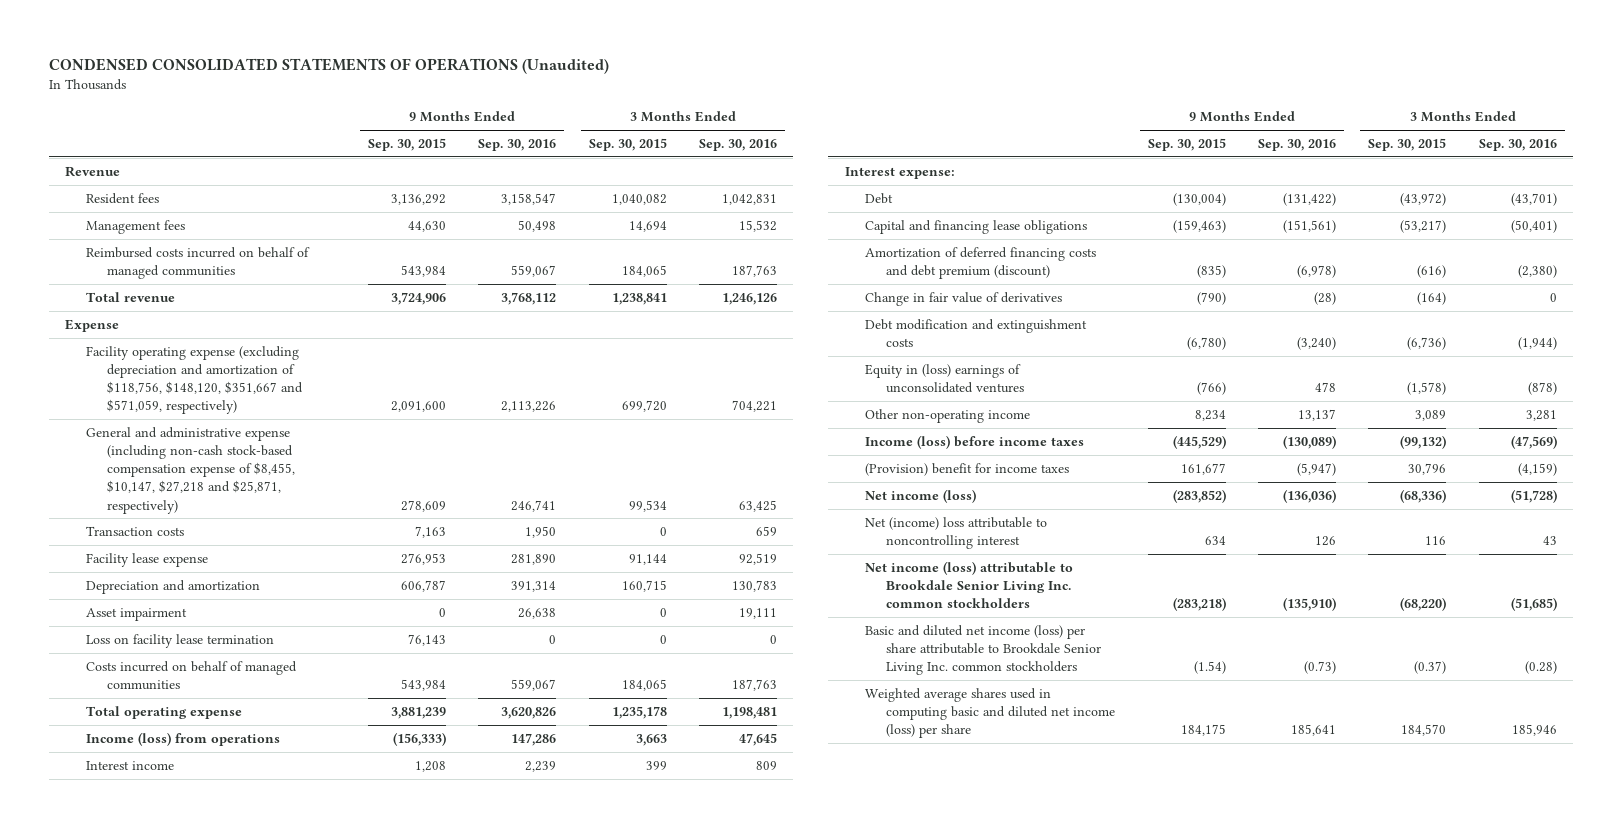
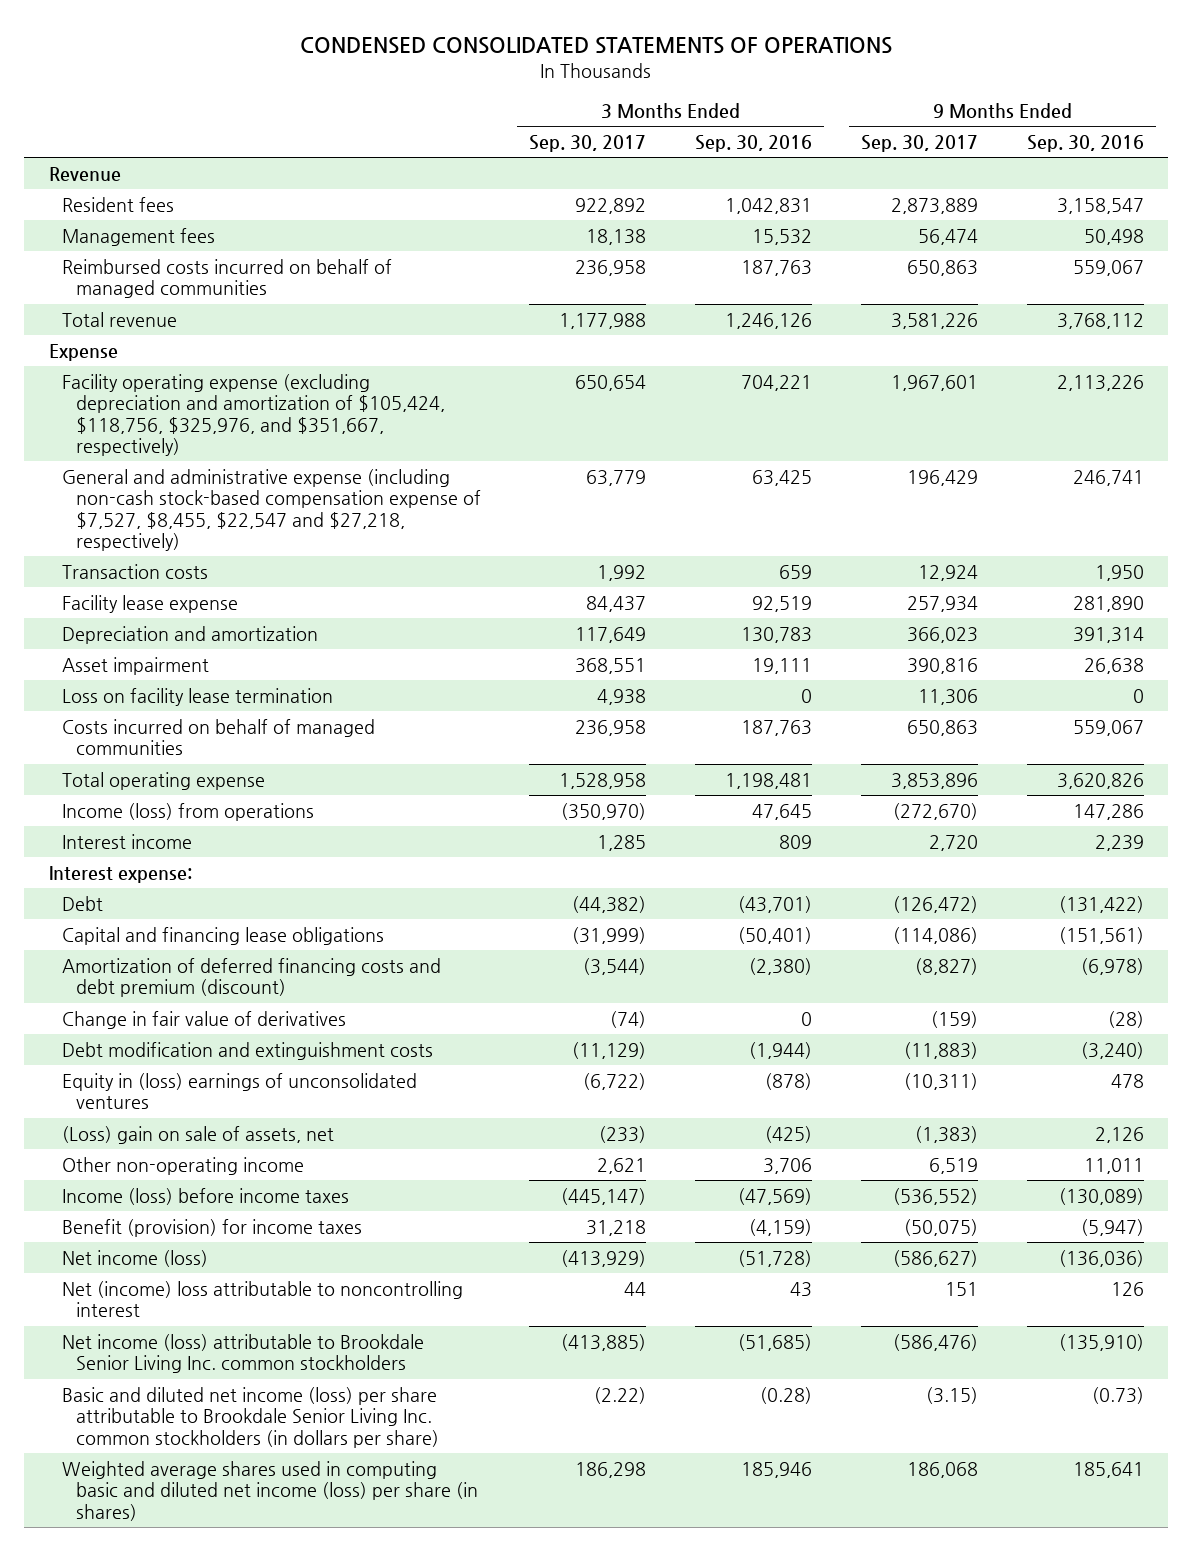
[48,58,609,75] CONDENSED CONSOLIDATED STATEMENTS OF OPERATIONS (Unaudited) -> [300,37,893,55] CONDENSED CONSOLIDATED STATEMENTS OF OPERATIONS
[367,138,446,152] Sep. 30, 2015 -> none
[588,138,667,152] Sep. 30, 2015 -> none
none -> [529,135,647,153] Sep. 30, 2017
none -> [861,135,979,153] Sep. 30, 2017
[85,345,303,415] Facility operating expense (excluding depreciation and amortization of $118,756, $148,120, $351,667 and $571,059, respectively) -> [62,373,445,456] Facility operating expense (excluding depreciation and amortization of $105,424, $118,756, $325,976, and $351,667, respectively)
[85,426,295,514] General and administrative expense (including non-cash stock-based compensation expense of $8,455, $10,147, $27,218 and $25,871, respectively) -> [62,468,481,551] General and administrative expense (including non-cash stock-based compensation expense of $7,527, $8,455, $22,547 and $27,218, respectively)
none -> [62,1125,335,1144] (Loss) gain on sale of assets, net
[1298,408,1337,421] 13,137 -> [1083,1157,1144,1174] 11,011
[1525,409,1557,421] 3,281 -> [763,1157,813,1174] 3,706
[865,462,1070,476] (Provision) benefit for income taxes -> [62,1218,363,1237] Benefit (provision) for income taxes
[865,624,1102,676] Basic and diluted net income (loss) per share attributable to Brookdale Senior Living Inc. common stockholders -> [62,1386,439,1448] Basic and diluted net income (loss) per share attributable to Brookdale Senior Living Inc. common stockholders (in dollars per share)
[865,687,1116,739] Weighted average shares used in computing basic and diluted net income (loss) per share -> [62,1460,478,1521] Weighted average shares used in computing basic and diluted net income (loss) per share (in shares)

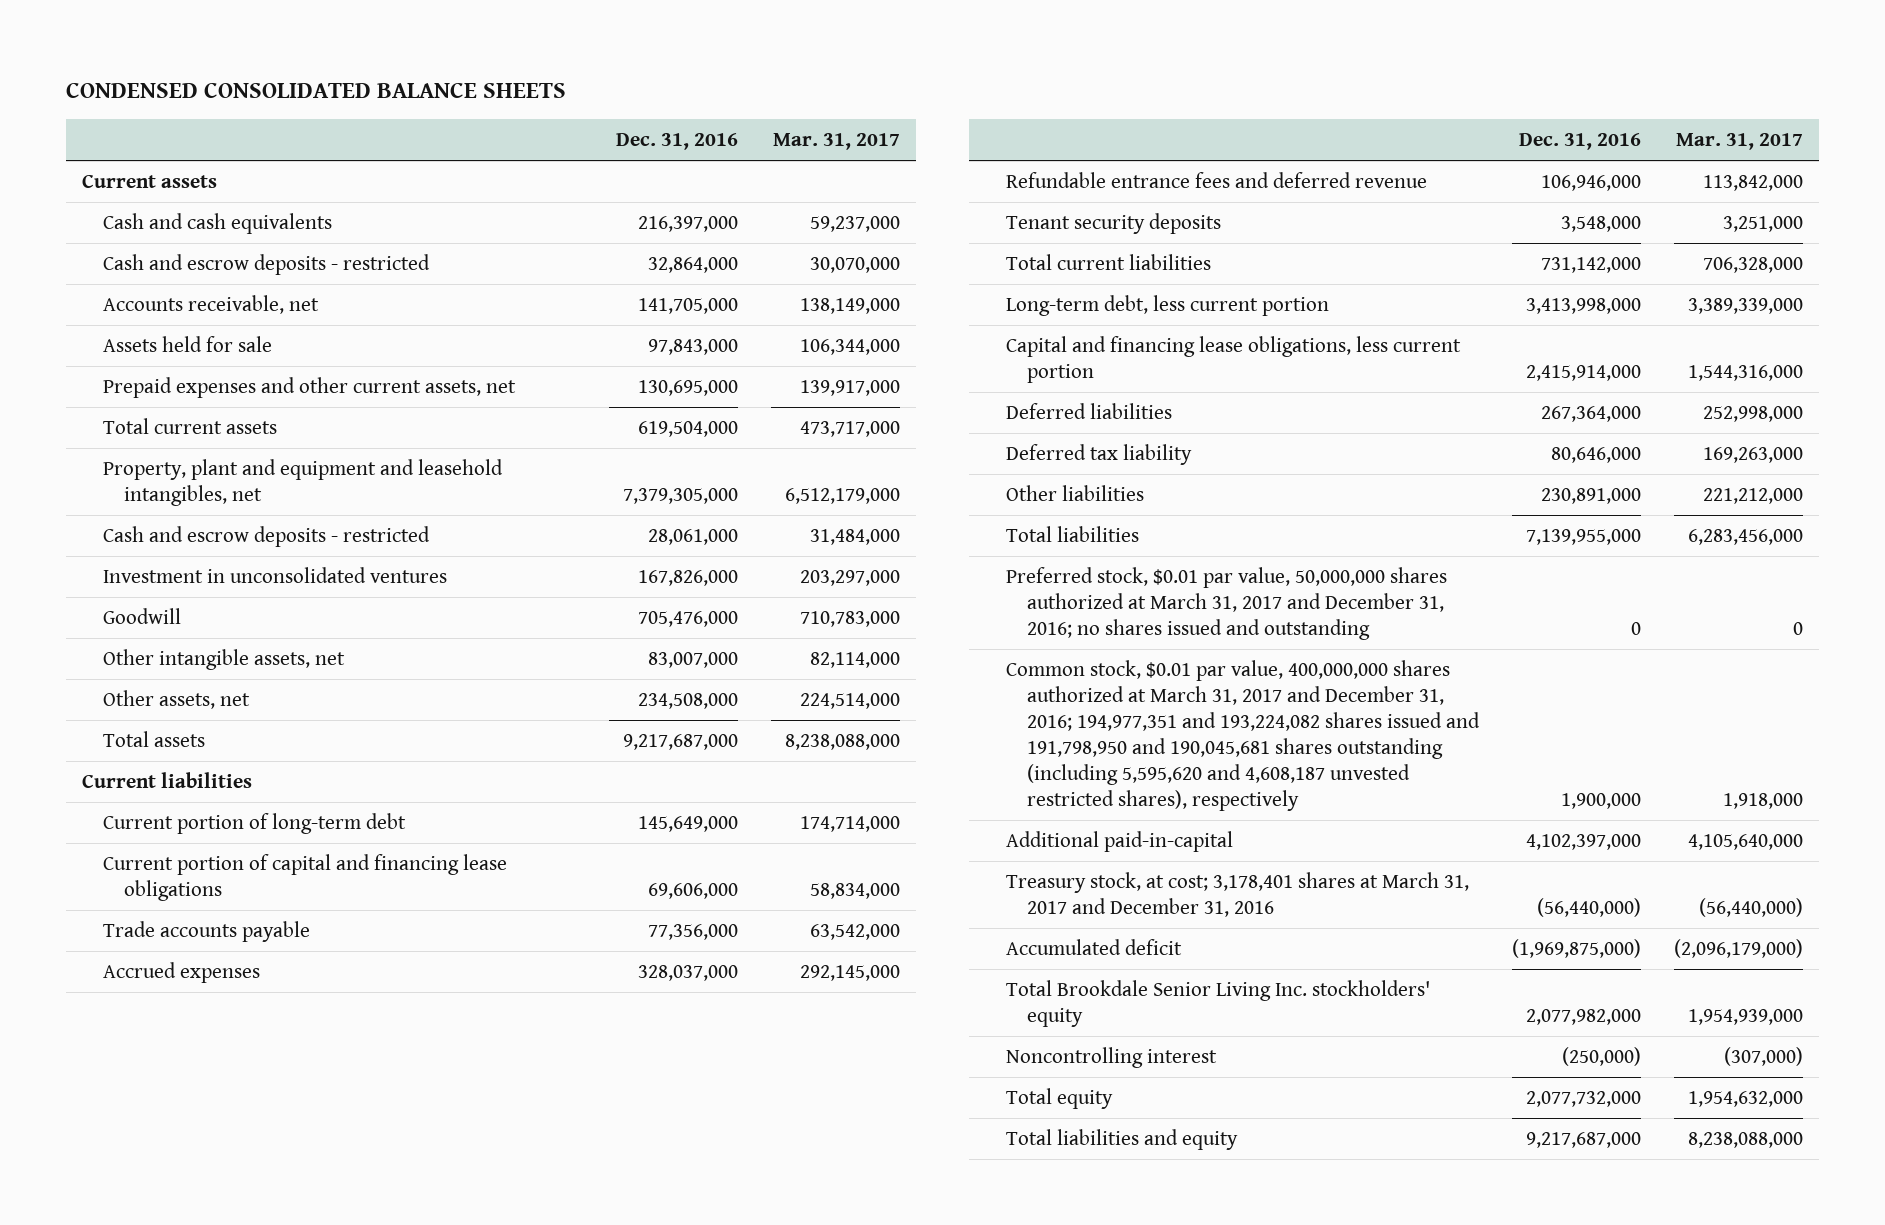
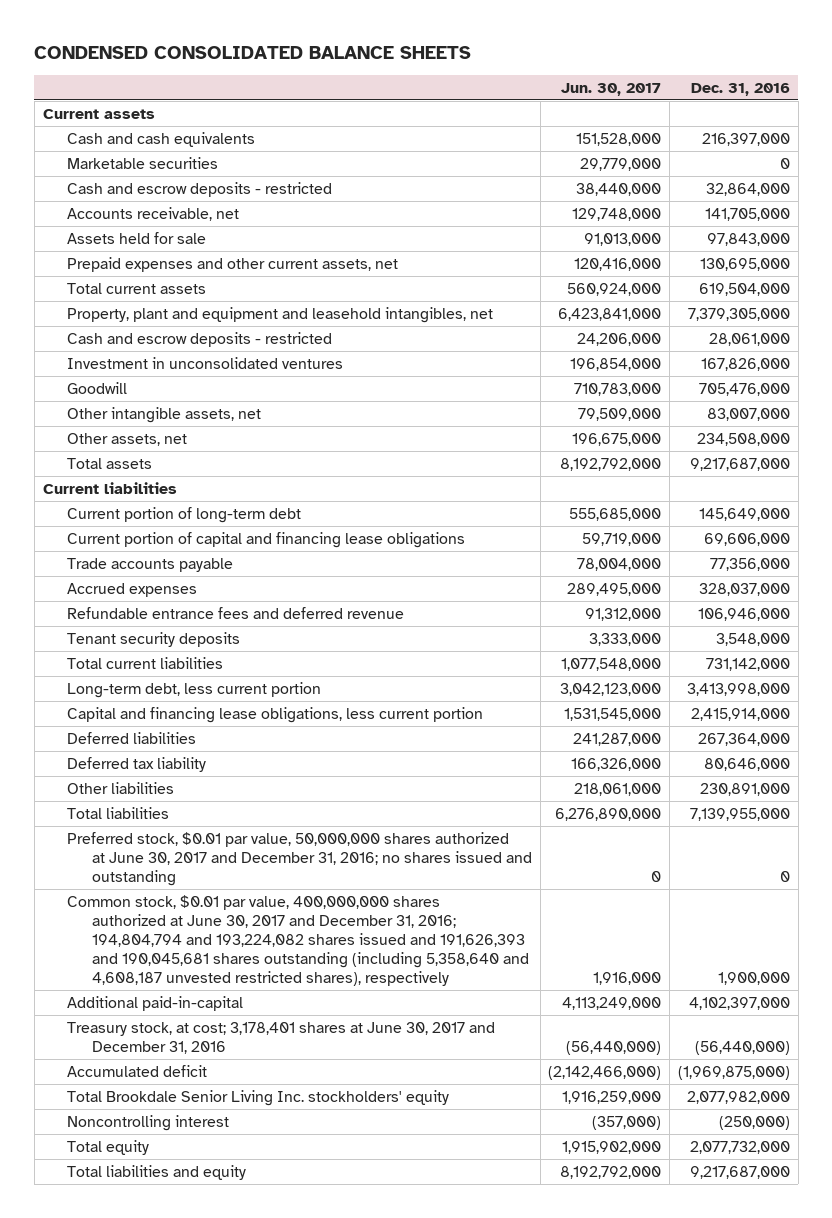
[772,133,900,151] Mar. 31, 2017 -> none
none -> [561,82,662,96] Jun. 30, 2017
none -> [67,156,219,169] Marketable securities
[1005,566,1447,640] Preferred stock, $0.01 par value, 50,000,000 shares authorized at March 31, 2017 and December 31, 2016; no shares issued and outstanding -> [67,831,532,886] Preferred stock, $0.01 par value, 50,000,000 shares authorized at June 30, 2017 and December 31, 2016; no shares issued and outstanding
[1005,659,1480,811] Common stock, $0.01 par value, 400,000,000 shares authorized at March 31, 2017 and December 31, 2016; 194,977,351 and 193,224,082 shares issued and 191,798,950 and 190,045,681 shares outstanding (including 5,595,620 and 4,608,187 unvested restricted shares), respectively -> [67,894,529,987] Common stock, $0.01 par value, 400,000,000 shares authorized at June 30, 2017 and December 31, 2016; 194,804,794 and 193,224,082 shares issued and 191,626,393 and 190,045,681 shares outstanding (including 5,358,640 and 4,608,187 unvested restricted shares), respectively
[1005,871,1469,917] Treasury stock, at cost; 3,178,401 shares at March 31, 2017 and December 31, 2016 -> [67,1021,496,1054] Treasury stock, at cost; 3,178,401 shares at June 30, 2017 and December 31, 2016

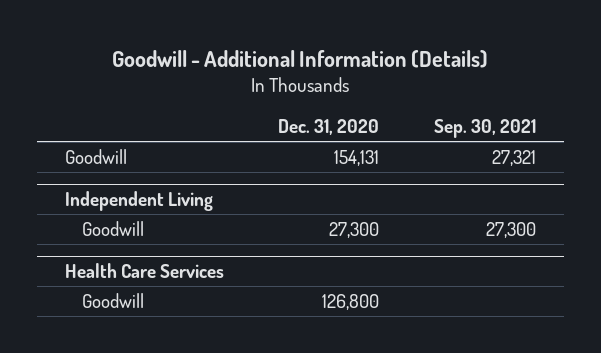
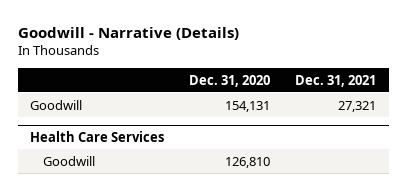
[112,49,489,68] Goodwill - Additional Information (Details) -> [17,26,239,40] Goodwill - Narrative (Details)
[434,119,537,139] Sep. 30, 2021 -> none
none -> [295,74,377,87] Dec. 31, 2021
[64,190,213,211] Independent Living -> none
[81,220,144,236] Goodwill -> none
[322,293,380,310] 126,800 -> [225,156,271,168] 126,810

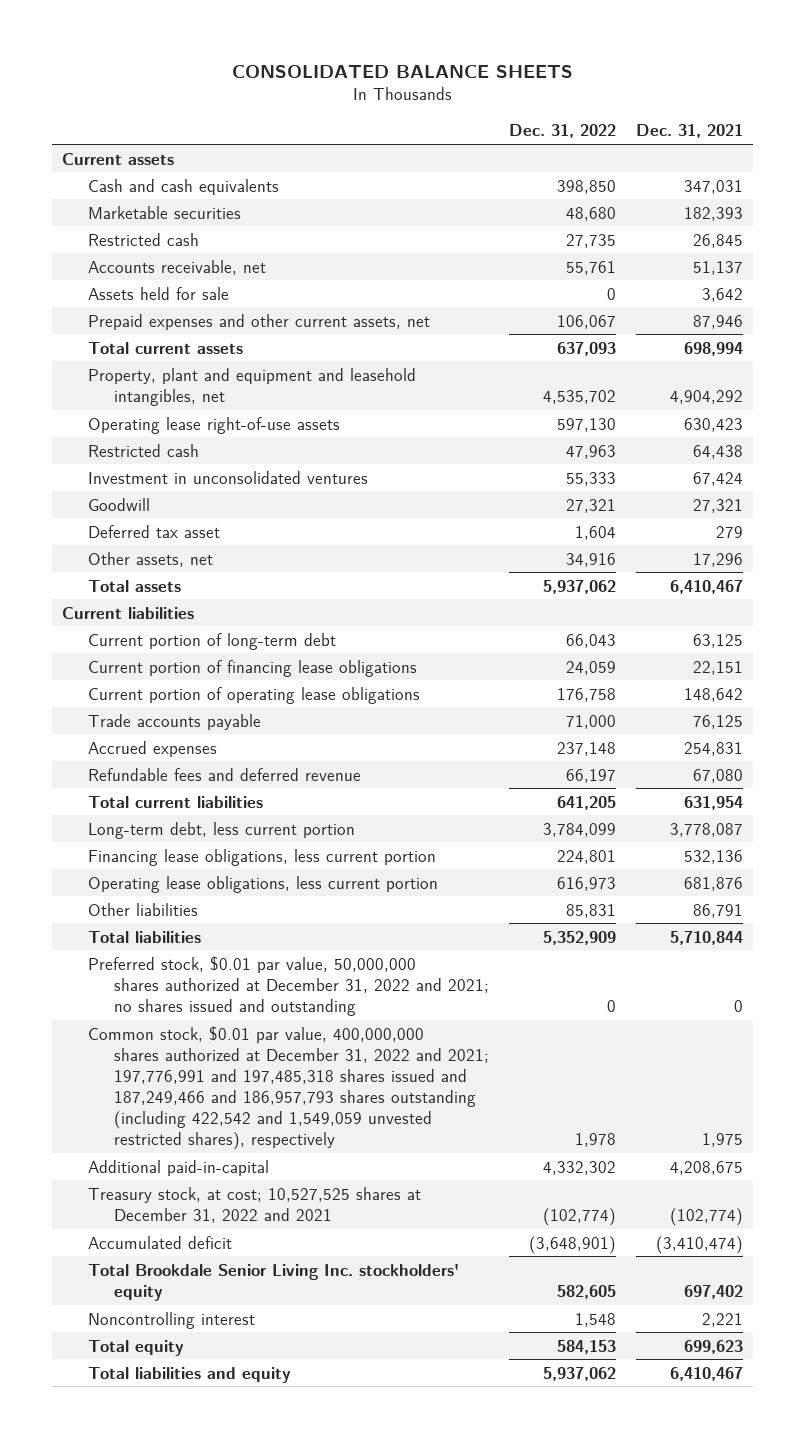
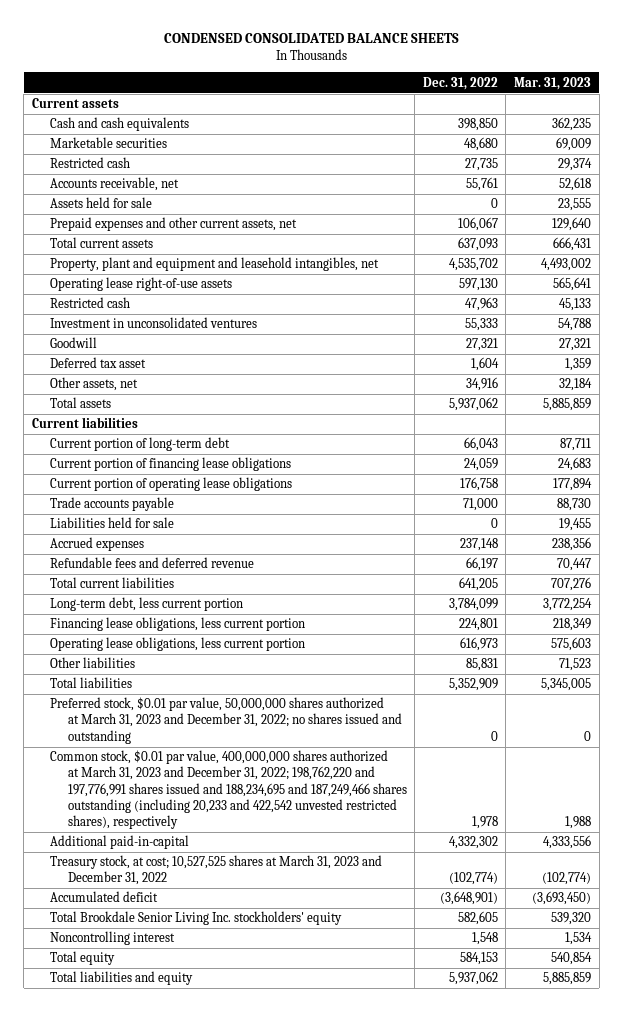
[231,64,573,78] CONSOLIDATED BALANCE SHEETS -> [163,33,459,44] CONDENSED CONSOLIDATED BALANCE SHEETS
[636,124,744,139] Dec. 31, 2021 -> none
none -> [514,76,592,90] Mar. 31, 2023
none -> [49,517,174,529] Liabilities held for sale
[87,955,489,1016] Preferred stock, $0.01 par value, 50,000,000 shares authorized at December 31, 2022 and 2021; no shares issued and outstanding -> [49,697,402,744] Preferred stock, $0.01 par value, 50,000,000 shares authorized at March 31, 2023 and December 31, 2022; no shares issued and outstanding
[87,1025,489,1151] Common stock, $0.01 par value, 400,000,000 shares authorized at December 31, 2022 and 2021; 197,776,991 and 197,485,318 shares issued and 187,249,466 and 186,957,793 shares outstanding (including 422,542 and 1,549,059 unvested restricted shares), respectively -> [49,750,407,829] Common stock, $0.01 par value, 400,000,000 shares authorized at March 31, 2023 and December 31, 2022; 198,762,220 and 197,776,991 shares issued and 188,234,695 and 187,249,466 shares outstanding (including 20,233 and 422,542 unvested restricted shares), respectively
[87,1186,421,1223] Treasury stock, at cost; 10,527,525 shares at December 31, 2022 and 2021 -> [49,855,382,886] Treasury stock, at cost; 10,527,525 shares at March 31, 2023 and December 31, 2022

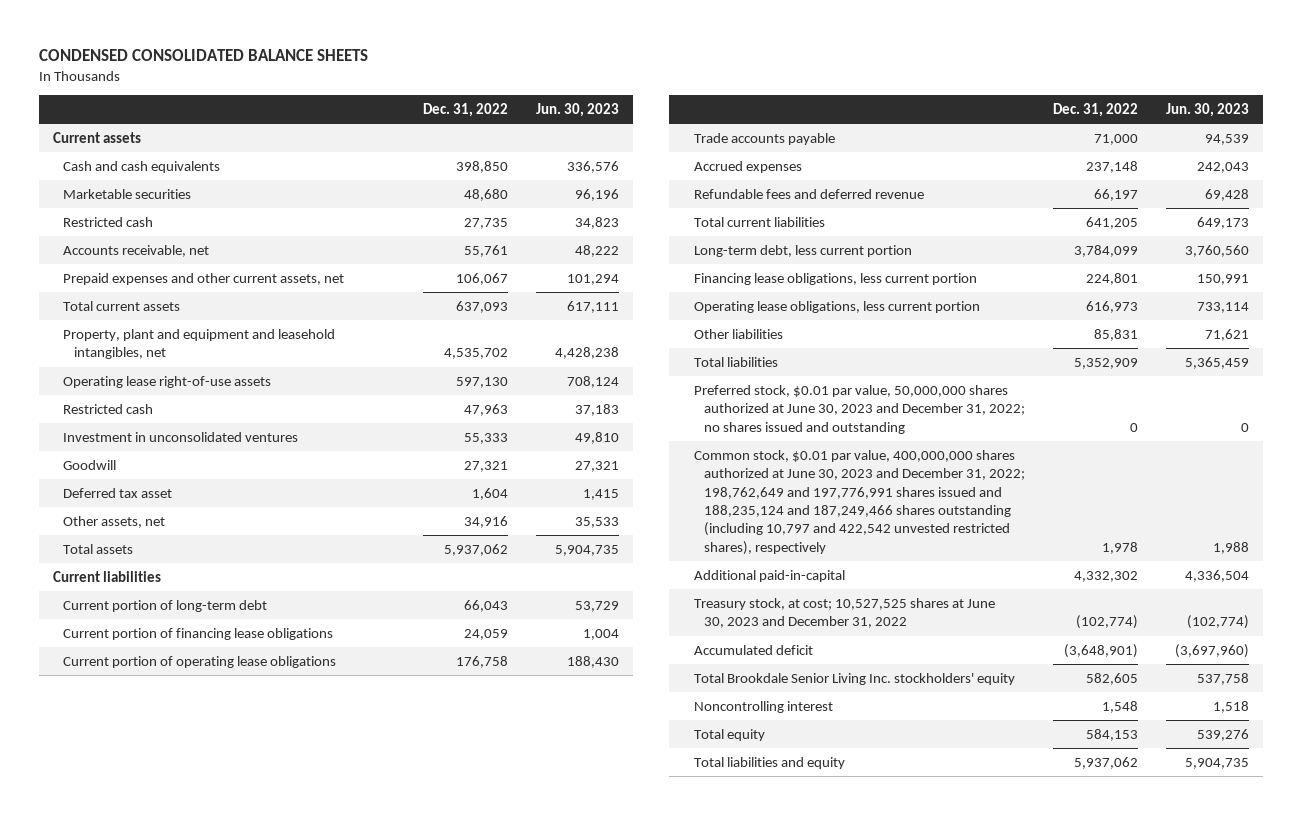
[514,76,592,90] Mar. 31, 2023 -> none
none -> [536,102,620,117] Jun. 30, 2023
[49,197,152,209] Assets held for sale -> none
[49,517,174,529] Liabilities held for sale -> none
[49,697,402,744] Preferred stock, $0.01 par value, 50,000,000 shares authorized at March 31, 2023 and December 31, 2022; no shares issued and outstanding -> [693,384,1026,434] Preferred stock, $0.01 par value, 50,000,000 shares authorized at June 30, 2023 and December 31, 2022; no shares issued and outstanding
[49,750,407,829] Common stock, $0.01 par value, 400,000,000 shares authorized at March 31, 2023 and December 31, 2022; 198,762,220 and 197,776,991 shares issued and 188,234,695 and 187,249,466 shares outstanding (including 20,233 and 422,542 unvested restricted shares), respectively -> [693,449,1026,555] Common stock, $0.01 par value, 400,000,000 shares authorized at June 30, 2023 and December 31, 2022; 198,762,649 and 197,776,991 shares issued and 188,235,124 and 187,249,466 shares outstanding (including 10,797 and 422,542 unvested restricted shares), respectively
[49,855,382,886] Treasury stock, at cost; 10,527,525 shares at March 31, 2023 and December 31, 2022 -> [693,597,995,629] Treasury stock, at cost; 10,527,525 shares at June 30, 2023 and December 31, 2022

